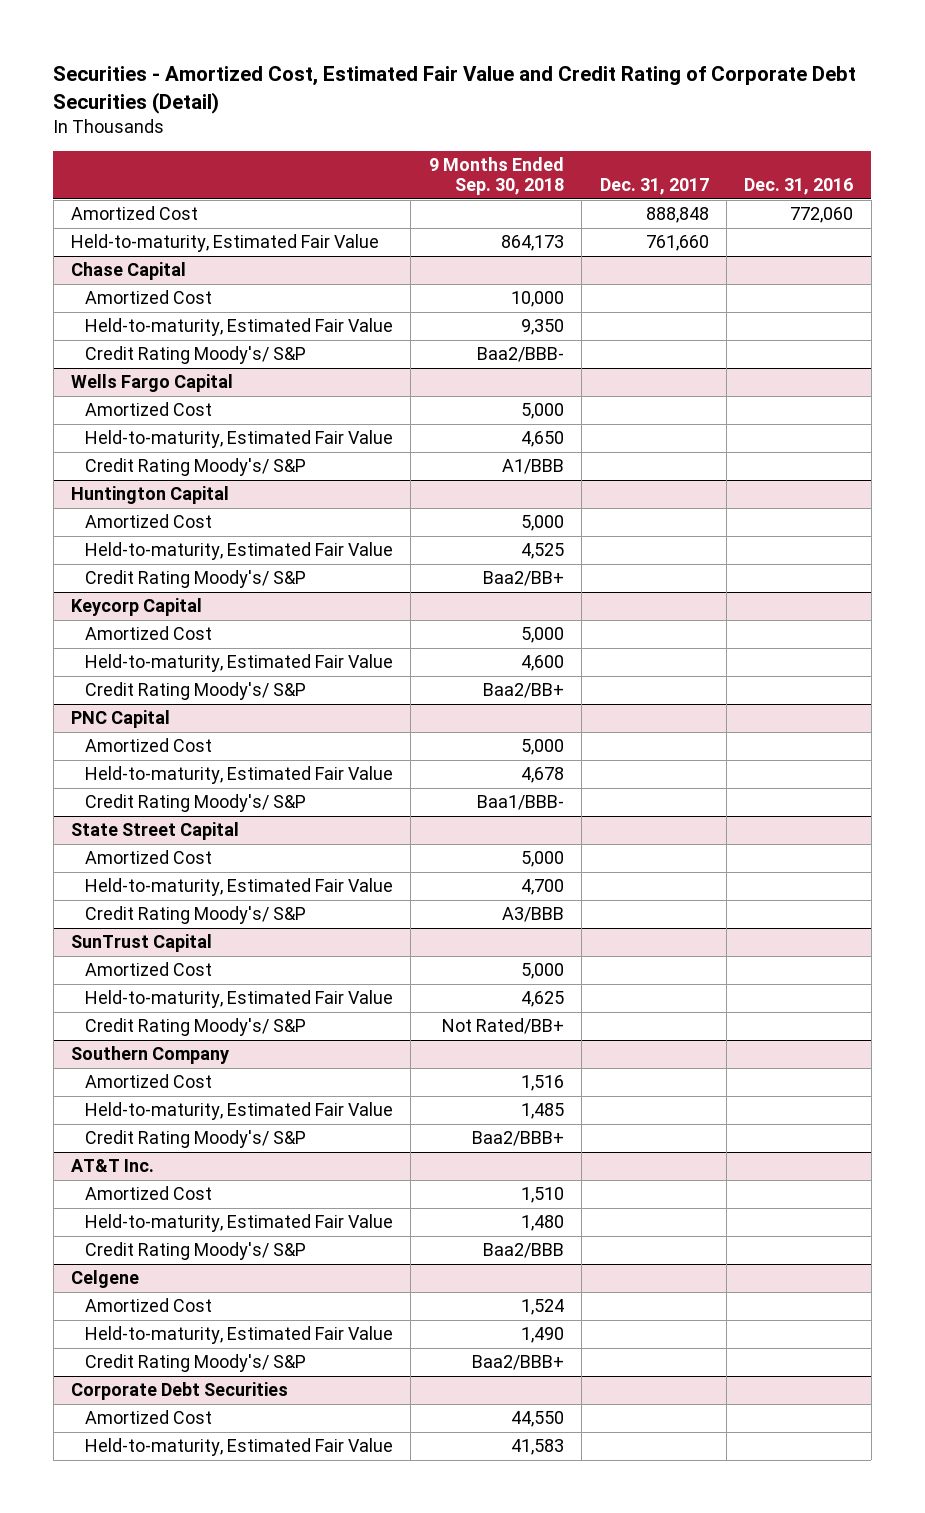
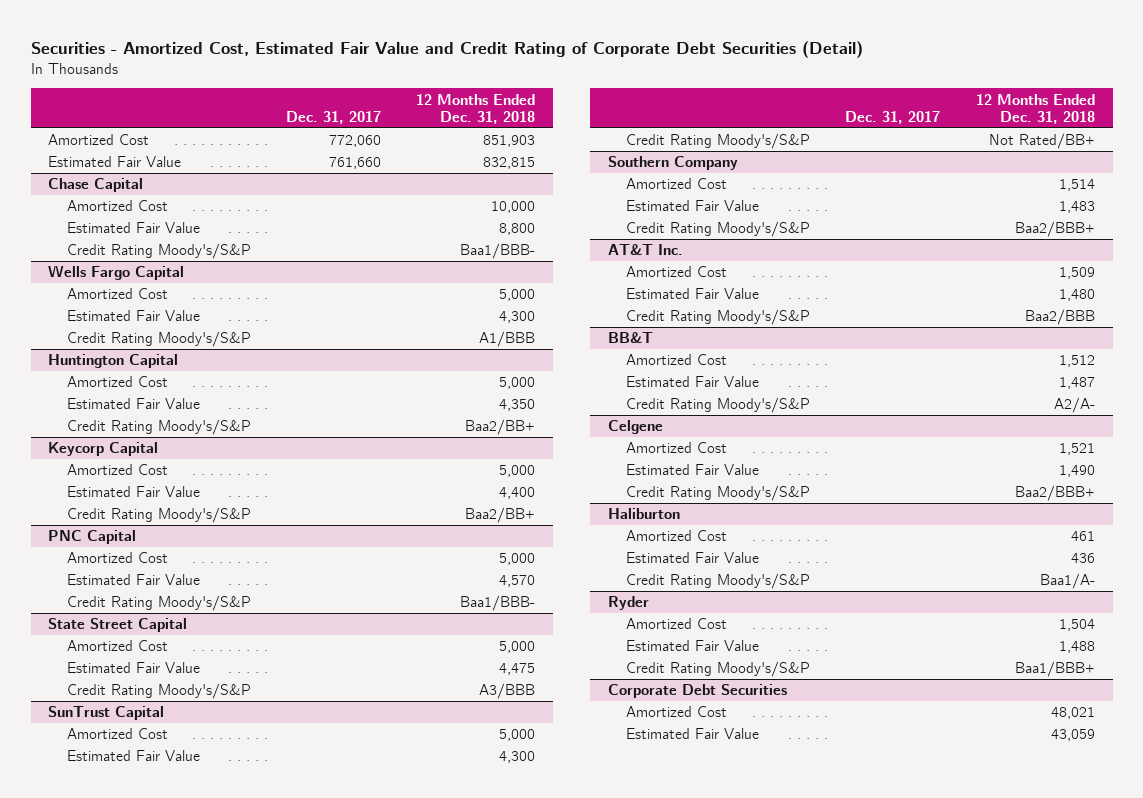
[428,156,564,196] 9 Months Ended Sep. 30, 2018 -> none
[744,178,854,196] Dec. 31, 2016 -> none
none -> [416,93,536,124] 12 Months Ended Dec. 31, 2018
[645,207,709,224] 888,848 -> [329,135,382,148] 772,060
[71,234,380,253] Held-to-maturity, Estimated Fair Value -> [48,156,182,168] Estimated Fair Value
[85,318,394,337] Held-to-maturity, Estimated Fair Value -> [66,222,200,234] Estimated Fair Value
[85,346,307,365] Credit Rating Moody's/ S&P -> [66,243,251,260] Credit Rating Moody's/S&P
[85,430,394,449] Held-to-maturity, Estimated Fair Value -> [66,310,200,322] Estimated Fair Value
[85,458,307,477] Credit Rating Moody's/ S&P -> [66,331,251,348] Credit Rating Moody's/S&P
[85,542,394,561] Held-to-maturity, Estimated Fair Value -> [66,398,200,410] Estimated Fair Value
[85,570,307,589] Credit Rating Moody's/ S&P -> [66,419,251,436] Credit Rating Moody's/S&P
[85,654,394,673] Held-to-maturity, Estimated Fair Value -> [66,486,200,498] Estimated Fair Value
[85,682,307,701] Credit Rating Moody's/ S&P -> [66,507,251,524] Credit Rating Moody's/S&P
[85,766,394,785] Held-to-maturity, Estimated Fair Value -> [66,574,200,586] Estimated Fair Value
[85,794,307,813] Credit Rating Moody's/ S&P -> [66,595,251,612] Credit Rating Moody's/S&P
[85,878,394,897] Held-to-maturity, Estimated Fair Value -> [66,662,200,674] Estimated Fair Value
[85,906,307,925] Credit Rating Moody's/ S&P -> [66,683,251,700] Credit Rating Moody's/S&P
[85,990,394,1009] Held-to-maturity, Estimated Fair Value -> [66,750,200,762] Estimated Fair Value
[85,1018,307,1037] Credit Rating Moody's/ S&P -> [626,133,811,150] Credit Rating Moody's/S&P
[85,1102,394,1121] Held-to-maturity, Estimated Fair Value -> [626,200,760,212] Estimated Fair Value
[85,1130,307,1149] Credit Rating Moody's/ S&P -> [626,221,811,238] Credit Rating Moody's/S&P
[85,1214,394,1233] Held-to-maturity, Estimated Fair Value -> [626,288,760,300] Estimated Fair Value
[85,1242,307,1261] Credit Rating Moody's/ S&P -> [626,309,811,326] Credit Rating Moody's/S&P
none -> [607,332,653,345] BB&T
none -> [626,354,728,366] Amortized Cost
none -> [626,376,760,388] Estimated Fair Value
none -> [626,397,811,414] Credit Rating Moody's/S&P
[85,1326,394,1345] Held-to-maturity, Estimated Fair Value -> [626,464,760,476] Estimated Fair Value
[85,1354,307,1373] Credit Rating Moody's/ S&P -> [626,485,811,502] Credit Rating Moody's/S&P
none -> [607,508,680,520] Haliburton
none -> [626,530,728,542] Amortized Cost
none -> [626,552,760,564] Estimated Fair Value
none -> [626,573,811,590] Credit Rating Moody's/S&P
none -> [607,596,649,611] Ryder
none -> [626,618,728,630] Amortized Cost
none -> [626,640,760,652] Estimated Fair Value
none -> [626,661,811,678] Credit Rating Moody's/S&P
[85,1438,394,1457] Held-to-maturity, Estimated Fair Value -> [626,728,760,740] Estimated Fair Value

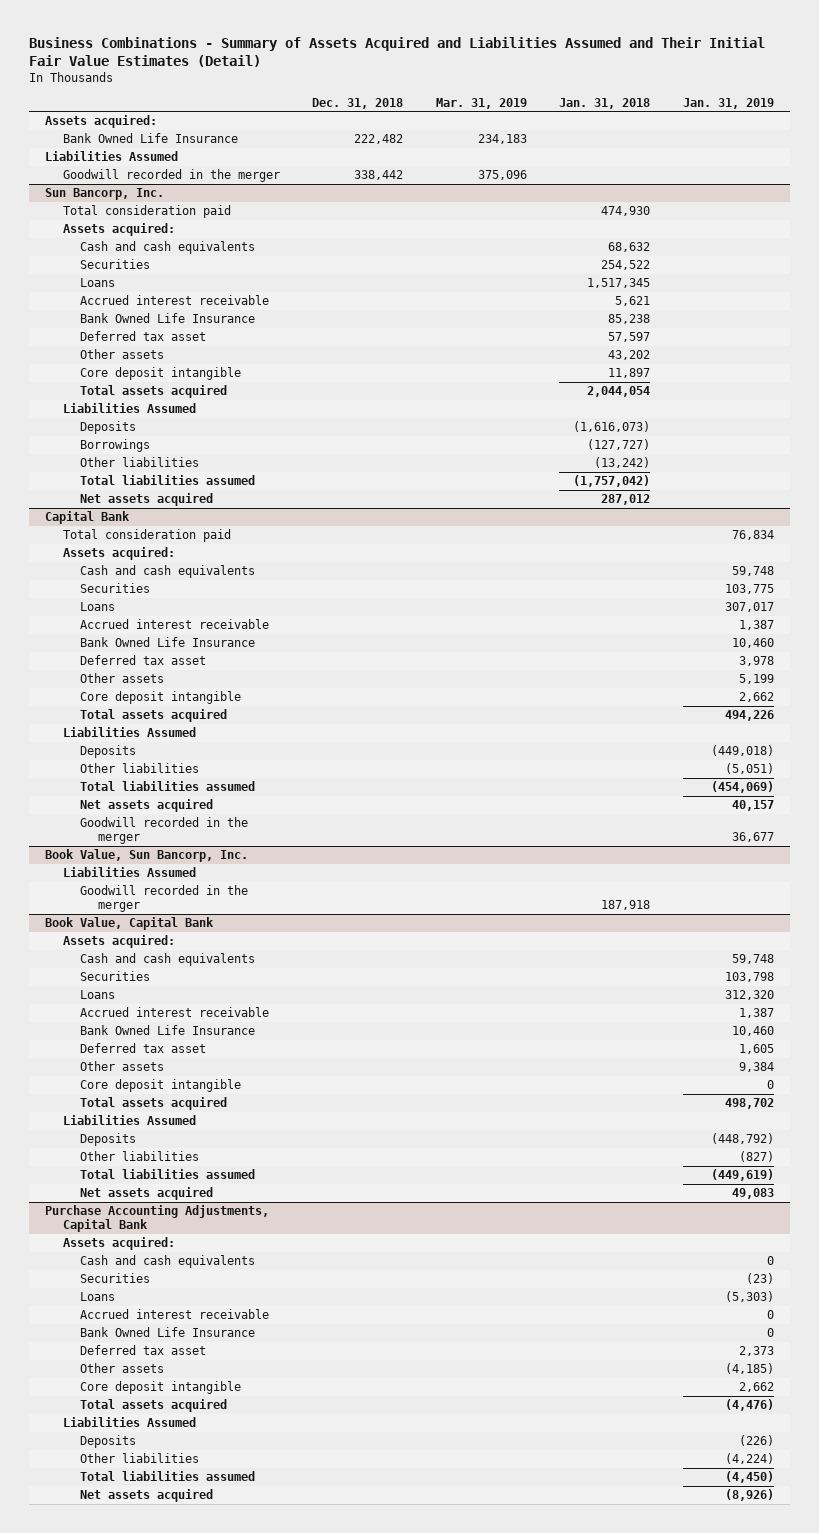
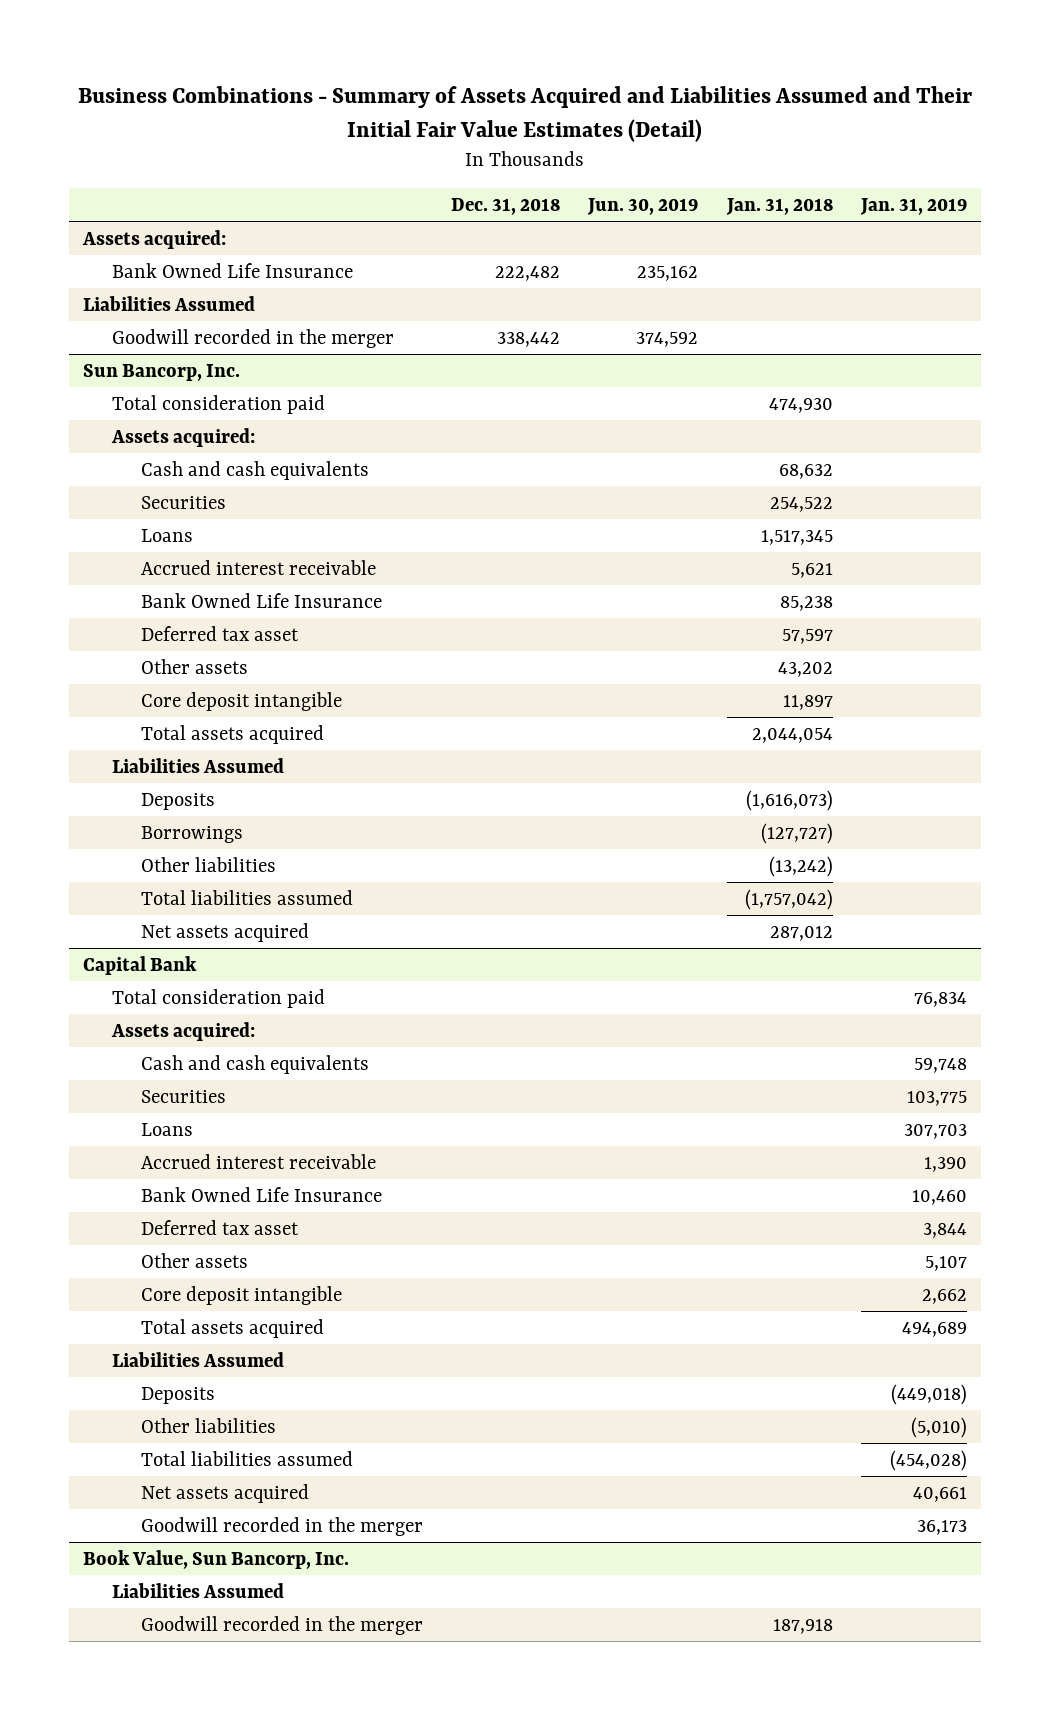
[435,97,527,109] Mar. 31, 2019 -> none
none -> [587,197,699,215] Jun. 30, 2019
[724,602,774,613] 307,017 -> [903,1123,967,1139] 307,703
[738,620,774,631] 1,387 -> [923,1156,967,1172] 1,390
[738,656,774,667] 3,978 -> [922,1222,967,1238] 3,844
[738,674,774,685] 5,199 -> [924,1255,967,1271] 5,107
[724,710,774,722] 494,226 -> [901,1321,967,1337] 494,689
[724,763,774,775] (5,051) -> [910,1416,967,1438] (5,010)
[710,781,774,794] (454,069) -> [889,1449,967,1471] (454,028)
[731,800,774,812] 40,157 -> [912,1486,967,1502] 40,661
[731,832,774,843] 36,677 -> [916,1519,967,1535] 36,173
[45,917,215,931] Book Value, Capital Bank -> none
[62,935,175,949] Assets acquired: -> none
[80,953,256,967] Cash and cash equivalents -> none
[80,971,151,982] Securities -> none
[80,990,116,1000] Loans -> none
[80,1007,270,1018] Accrued interest receivable -> none
[80,1025,256,1036] Bank Owned Life Insurance -> none
[80,1043,207,1054] Deferred tax asset -> none
[80,1061,165,1072] Other assets -> none
[80,1079,242,1093] Core deposit intangible -> none
[80,1097,228,1111] Total assets acquired -> none
[62,1115,196,1126] Liabilities Assumed -> none
[80,1133,137,1147] Deposits -> none
[80,1151,200,1162] Other liabilities -> none
[80,1169,256,1180] Total liabilities assumed -> none
[80,1187,214,1201] Net assets acquired -> none
[45,1205,270,1233] Purchase Accounting Adjustments, Capital Bank -> none
[62,1237,175,1251] Assets acquired: -> none
[80,1255,256,1269] Cash and cash equivalents -> none
[80,1273,151,1284] Securities -> none
[80,1292,116,1302] Loans -> none
[80,1309,270,1320] Accrued interest receivable -> none
[80,1327,256,1338] Bank Owned Life Insurance -> none
[80,1345,207,1356] Deferred tax asset -> none
[80,1363,165,1374] Other assets -> none
[80,1381,242,1395] Core deposit intangible -> none
[80,1399,228,1413] Total assets acquired -> none
[62,1417,196,1428] Liabilities Assumed -> none
[80,1435,137,1449] Deposits -> none
[80,1453,200,1464] Other liabilities -> none
[80,1471,256,1482] Total liabilities assumed -> none
[80,1489,214,1503] Net assets acquired -> none

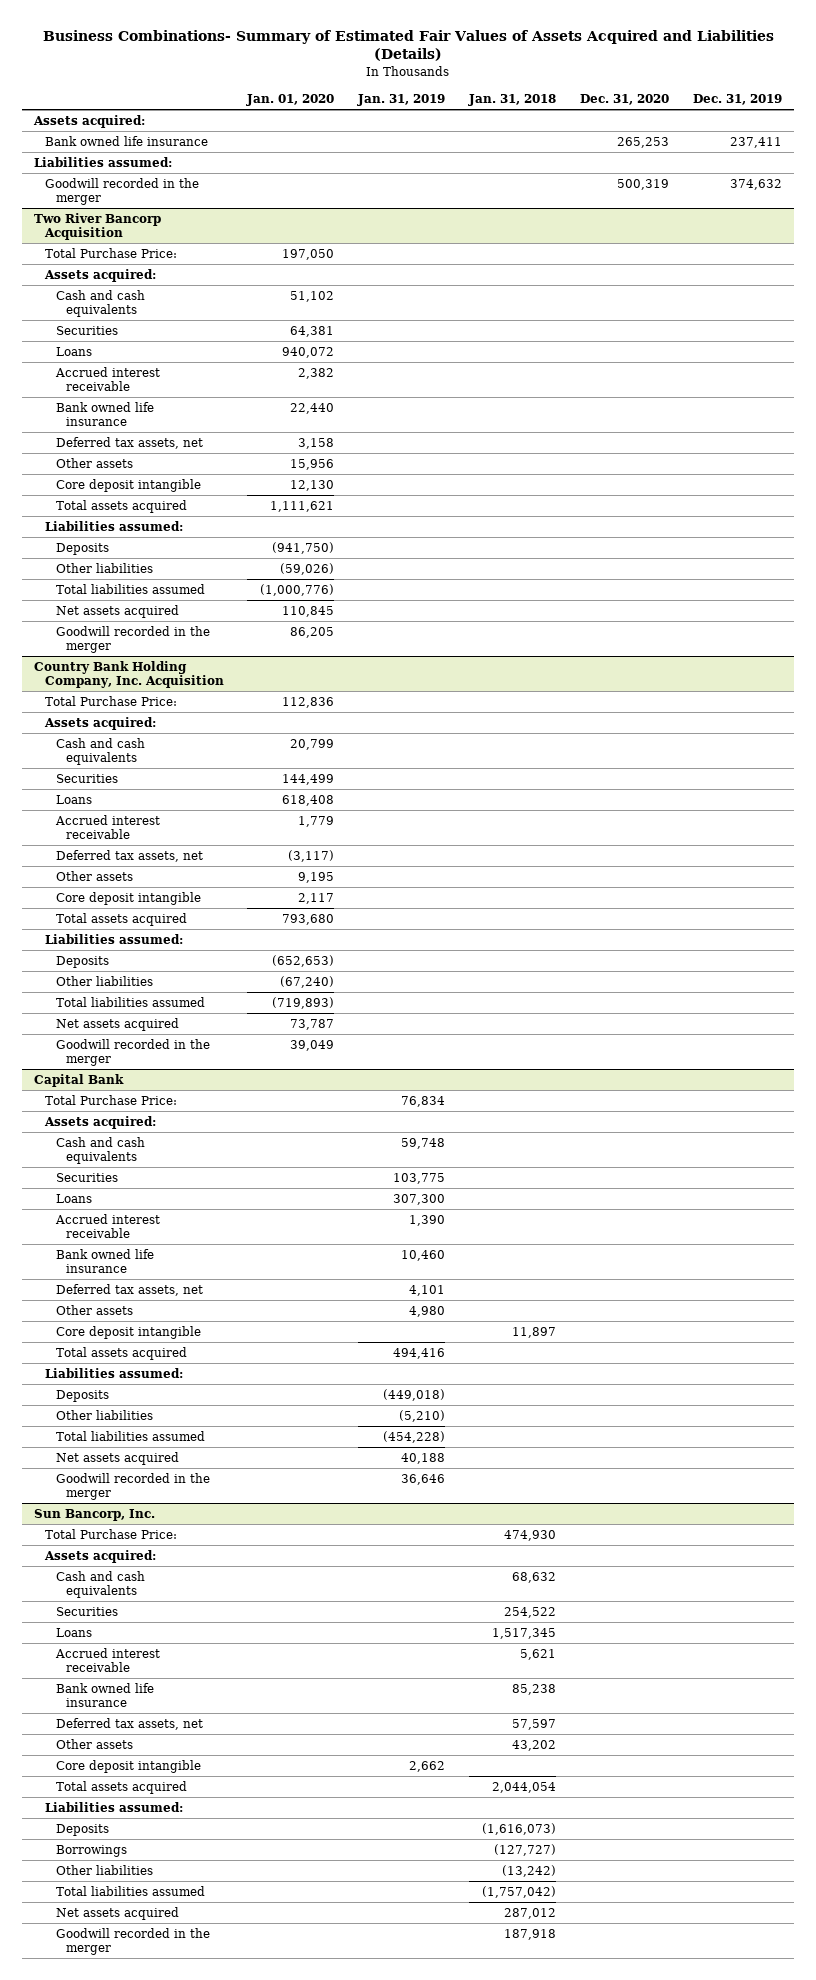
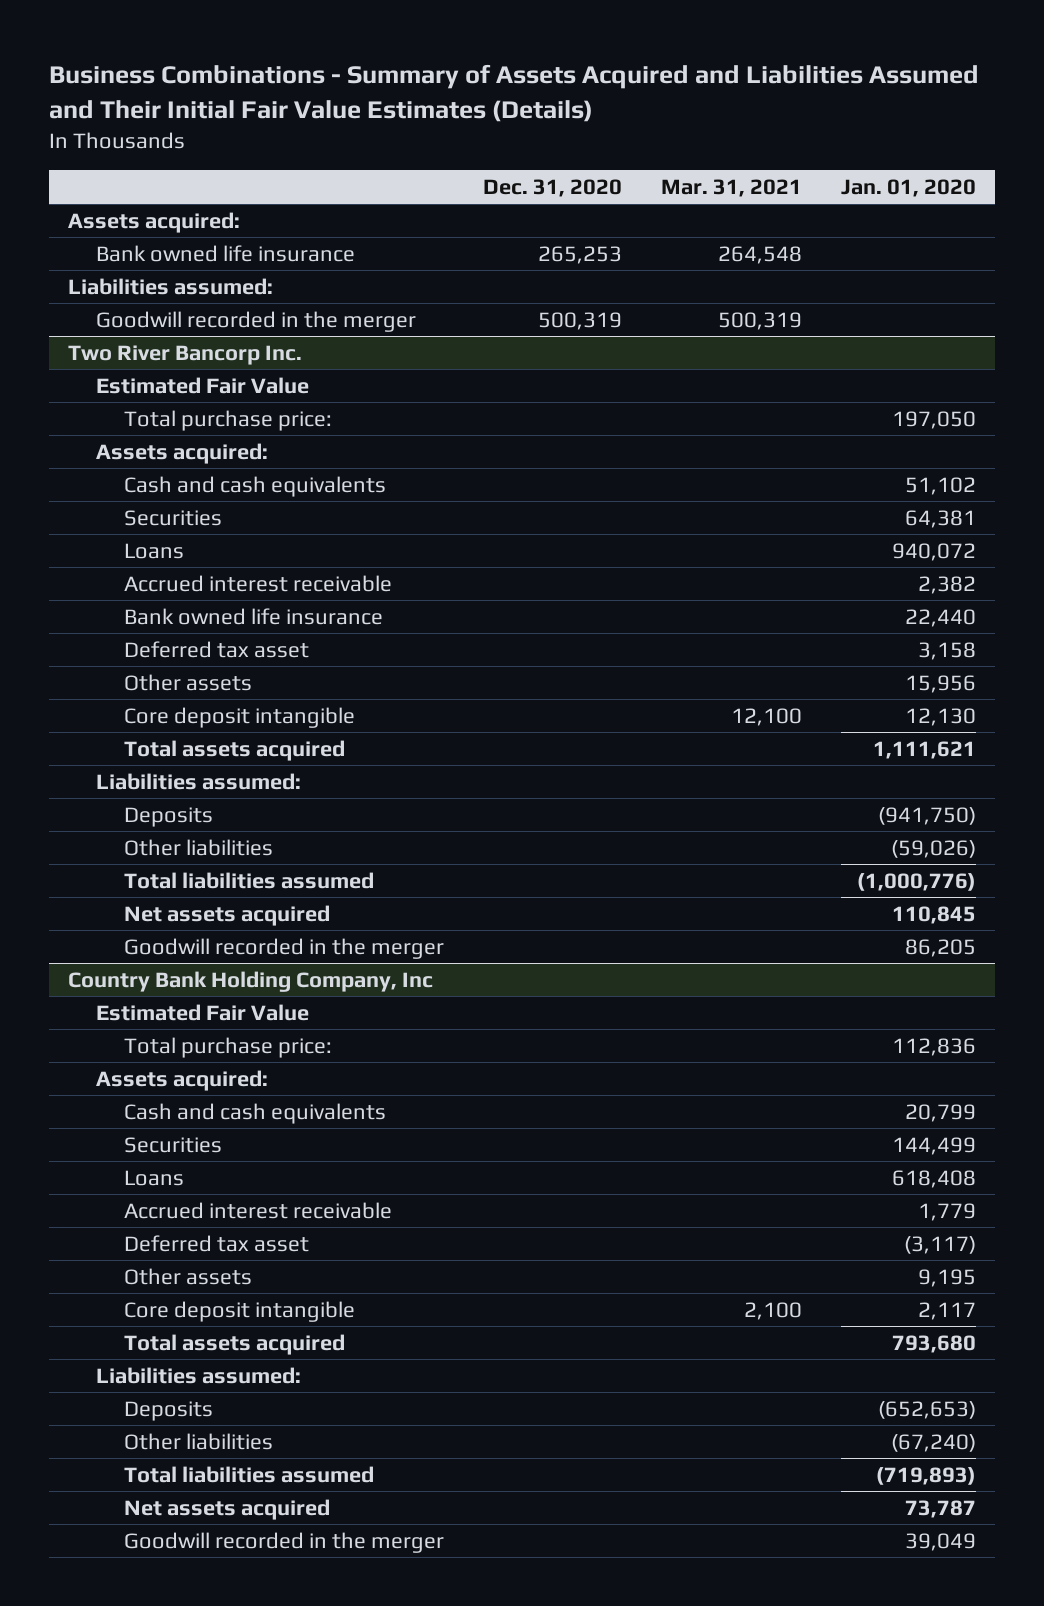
[42,29,774,62] Business Combinations- Summary of Estimated Fair Values of Assets Acquired and Liabilities (Details) -> [48,64,979,122] Business Combinations - Summary of Assets Acquired and Liabilities Assumed and Their Initial Fair Value Estimates (Details)
[357,93,446,106] Jan. 31, 2019 -> none
[468,93,557,106] Jan. 31, 2018 -> none
[693,93,783,105] Dec. 31, 2019 -> none
none -> [660,178,802,197] Mar. 31, 2021
[33,213,161,241] Two River Bancorp Acquisition -> [68,344,303,365] Two River Bancorp Inc.
none -> [96,376,310,394] Estimated Fair Value
[44,248,177,259] Total Purchase Price: -> [123,409,332,431] Total purchase price:
[55,437,203,450] Deferred tax assets, net -> [123,640,309,658] Deferred tax asset
[33,661,224,689] Country Bank Holding Company, Inc. Acquisition -> [68,970,434,992] Country Bank Holding Company, Inc
none -> [96,1003,310,1021] Estimated Fair Value
[44,696,177,707] Total Purchase Price: -> [123,1036,332,1058] Total purchase price:
[55,850,203,863] Deferred tax assets, net -> [123,1234,309,1252] Deferred tax asset
[33,1074,124,1088] Capital Bank -> none
[44,1095,177,1106] Total Purchase Price: -> none
[43,1116,156,1130] Assets acquired: -> none
[55,1137,145,1165] Cash and cash equivalents -> none
[55,1173,118,1183] Securities -> none
[55,1194,92,1204] Loans -> none
[54,1214,160,1239] Accrued interest receivable -> none
[55,1249,154,1274] Bank owned life insurance -> none
[55,1284,203,1297] Deferred tax assets, net -> none
[55,1305,133,1316] Other assets -> none
[55,1326,201,1340] Core deposit intangible -> none
[55,1347,187,1361] Total assets acquired -> none
[44,1368,183,1379] Liabilities assumed: -> none
[55,1390,109,1403] Deposits -> none
[55,1410,153,1421] Other liabilities -> none
[55,1431,205,1442] Total liabilities assumed -> none
[55,1452,179,1466] Net assets acquired -> none
[55,1473,210,1501] Goodwill recorded in the merger -> none
[33,1509,155,1522] Sun Bancorp, Inc. -> none
[44,1529,177,1540] Total Purchase Price: -> none
[43,1550,156,1564] Assets acquired: -> none
[55,1571,145,1599] Cash and cash equivalents -> none
[55,1607,118,1617] Securities -> none
[55,1628,92,1638] Loans -> none
[54,1648,160,1673] Accrued interest receivable -> none
[55,1683,154,1708] Bank owned life insurance -> none
[55,1718,203,1731] Deferred tax assets, net -> none
[55,1739,133,1750] Other assets -> none
[55,1760,201,1774] Core deposit intangible -> none
[55,1781,187,1795] Total assets acquired -> none
[44,1802,183,1813] Liabilities assumed: -> none
[55,1824,109,1837] Deposits -> none
[55,1845,127,1858] Borrowings -> none
[55,1865,153,1876] Other liabilities -> none
[55,1886,205,1897] Total liabilities assumed -> none
[55,1907,179,1921] Net assets acquired -> none
[55,1928,210,1956] Goodwill recorded in the merger -> none

